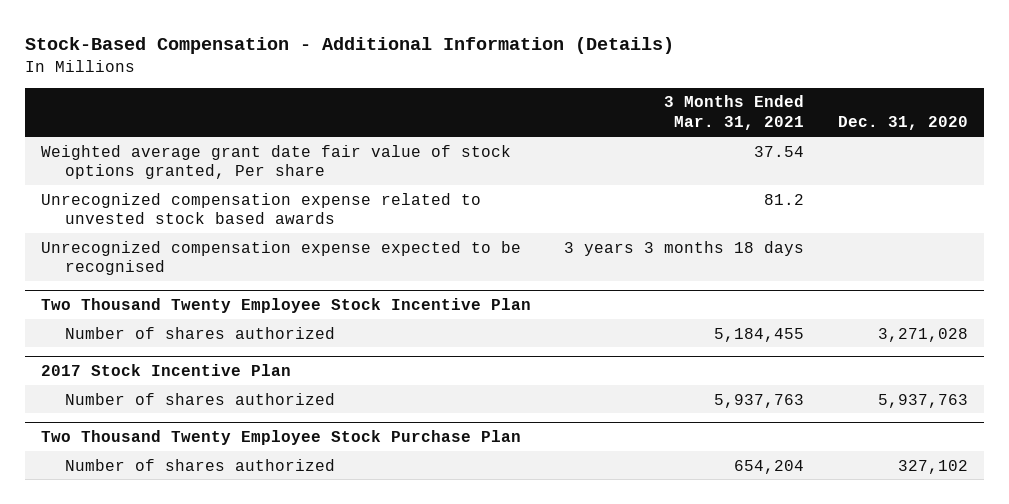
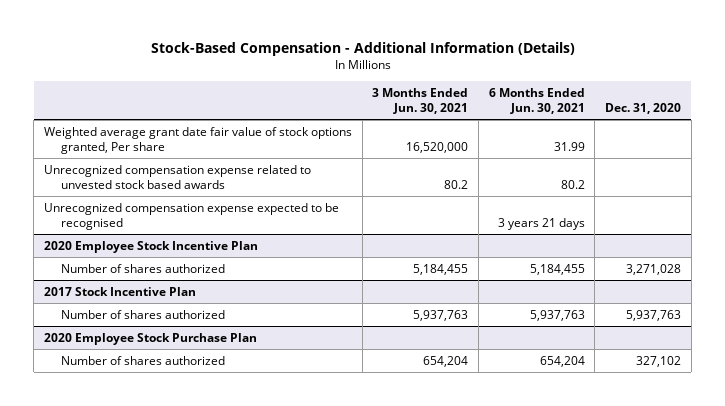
[664,95,805,131] 3 Months Ended Mar. 31, 2021 -> none
none -> [372,88,469,115] 3 Months Ended Jun. 30, 2021
none -> [488,88,585,115] 6 Months Ended Jun. 30, 2021
[41,298,532,314] Two Thousand Twenty Employee Stock Incentive Plan -> [44,240,259,253] 2020 Employee Stock Incentive Plan
[41,430,522,446] Two Thousand Twenty Employee Stock Purchase Plan -> [44,332,258,345] 2020 Employee Stock Purchase Plan

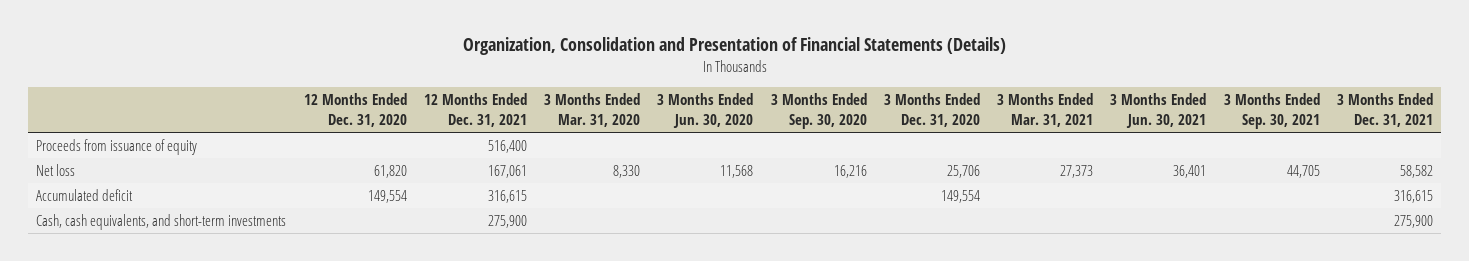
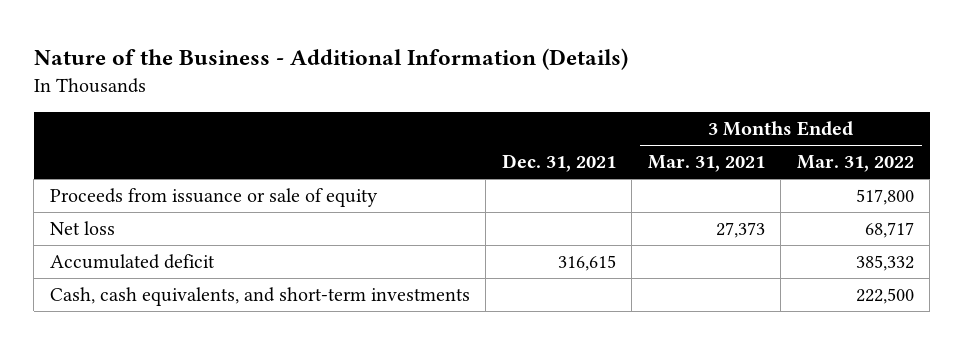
[462,37,1006,56] Organization, Consolidation and Presentation of Financial Statements (Details) -> [33,48,628,71] Nature of the Business - Additional Information (Details)
[303,93,407,127] 12 Months Ended Dec. 31, 2020 -> none
[423,93,527,127] 12 Months Ended Dec. 31, 2021 -> none
[544,93,641,127] 3 Months Ended Mar. 31, 2020 -> none
[657,93,754,128] 3 Months Ended Jun. 30, 2020 -> none
[770,93,867,129] 3 Months Ended Sep. 30, 2020 -> none
[883,93,980,127] 3 Months Ended Dec. 31, 2020 -> none
[1110,93,1207,128] 3 Months Ended Jun. 30, 2021 -> none
[1223,93,1320,129] 3 Months Ended Sep. 30, 2021 -> none
[1336,93,1433,127] 3 Months Ended Dec. 31, 2021 -> none
none -> [501,154,616,173] Dec. 31, 2021
none -> [796,155,914,173] Mar. 31, 2022
[36,139,198,156] Proceeds from issuance of equity -> [49,187,378,207] Proceeds from issuance or sale of equity

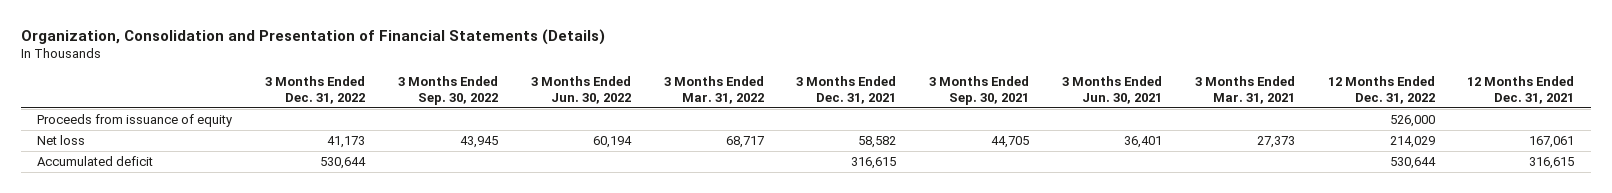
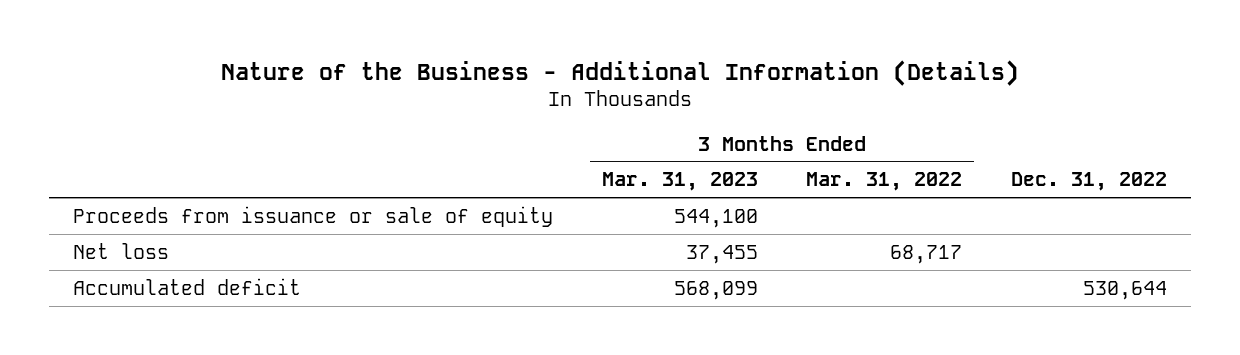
[21,28,606,45] Organization, Consolidation and Presentation of Financial Statements (Details) -> [221,59,1020,86] Nature of the Business - Additional Information (Details)
[265,76,366,104] 3 Months Ended Dec. 31, 2022 -> none
[398,76,499,105] 3 Months Ended Sep. 30, 2022 -> none
[530,76,631,104] 3 Months Ended Jun. 30, 2022 -> none
[796,76,897,104] 3 Months Ended Dec. 31, 2021 -> none
[929,76,1030,105] 3 Months Ended Sep. 30, 2021 -> none
[1062,76,1163,104] 3 Months Ended Jun. 30, 2021 -> none
[1194,76,1295,104] 3 Months Ended Mar. 31, 2021 -> none
[1327,76,1435,104] 12 Months Ended Dec. 31, 2022 -> none
[1467,76,1575,104] 12 Months Ended Dec. 31, 2021 -> none
none -> [601,172,758,192] Mar. 31, 2023
none -> [1010,172,1167,192] Dec. 31, 2022
[37,114,233,128] Proceeds from issuance of equity -> [73,205,554,227] Proceeds from issuance or sale of equity

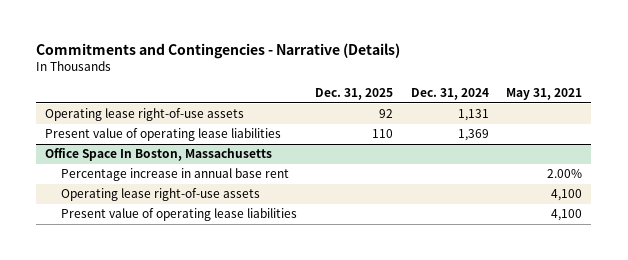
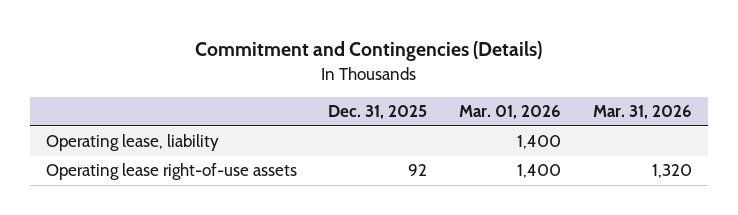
[36,42,401,59] Commitments and Contingencies - Narrative (Details) -> [194,41,542,62] Commitment and Contingencies (Details)
[410,88,489,101] Dec. 31, 2024 -> none
[506,88,583,101] May 31, 2021 -> none
none -> [459,105,562,120] Mar. 01, 2026
none -> [593,105,693,120] Mar. 31, 2026
none -> [45,134,219,152] Operating lease, liability
[45,128,282,142] Present value of operating lease liabilities -> none
[45,148,273,162] Office Space In Boston, Massachusetts -> none
[61,168,290,182] Percentage increase in annual base rent -> none
[61,188,261,202] Operating lease right-of-use assets -> none
[61,208,298,222] Present value of operating lease liabilities -> none

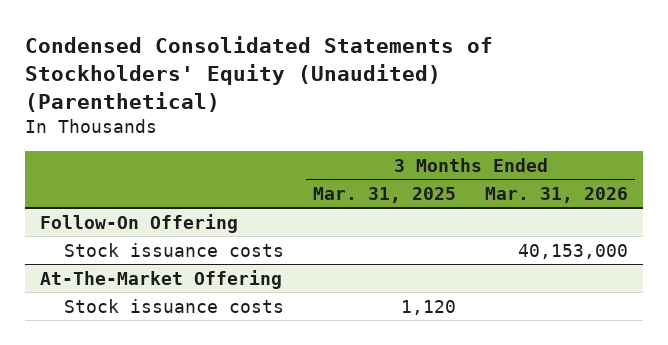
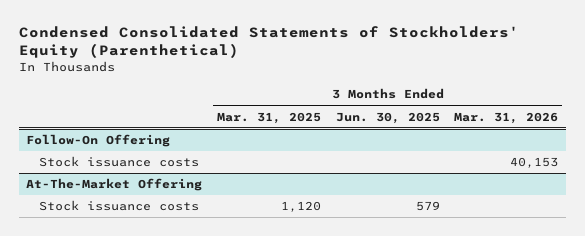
[25,35,494,112] Condensed Consolidated Statements of Stockholders' Equity (Unaudited) (Parenthetical) -> [19,26,520,59] Condensed Consolidated Statements of Stockholders' Equity (Parenthetical)
none -> [335,111,440,124] Jun. 30, 2025
[518,243,629,259] 40,153,000 -> [510,157,559,169] 40,153

